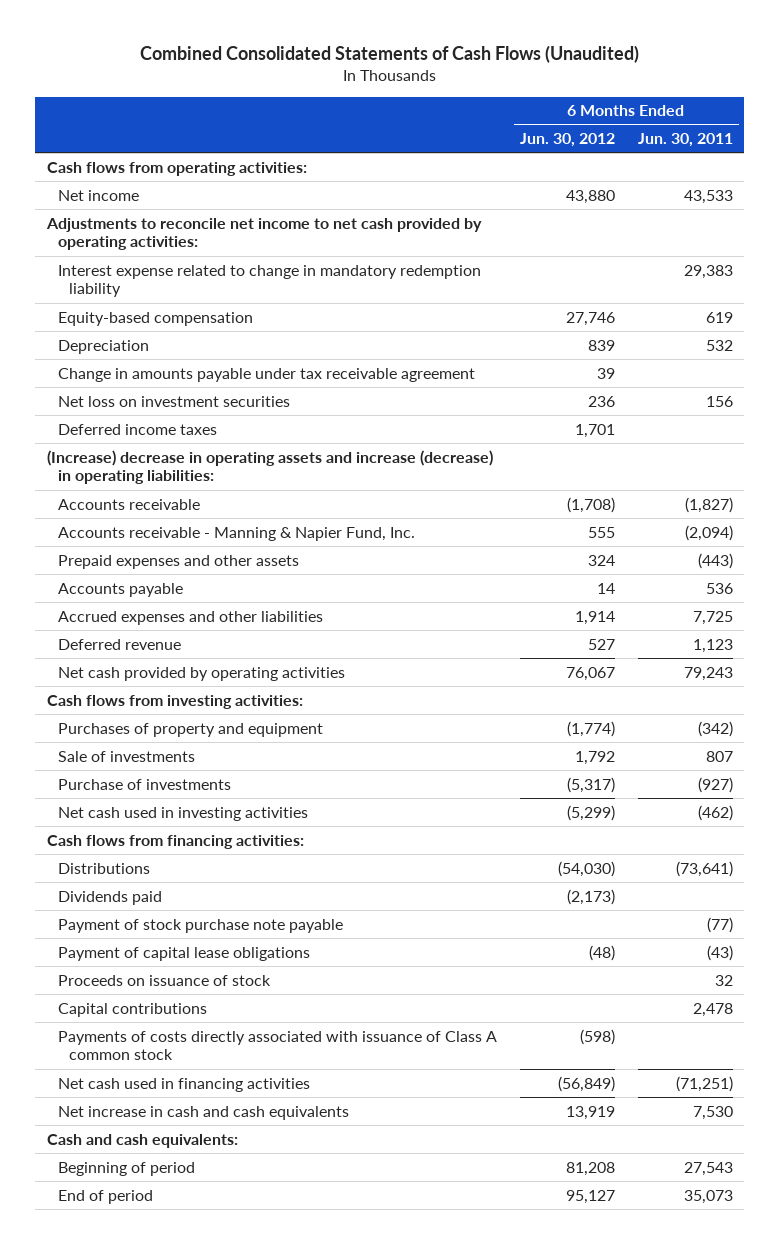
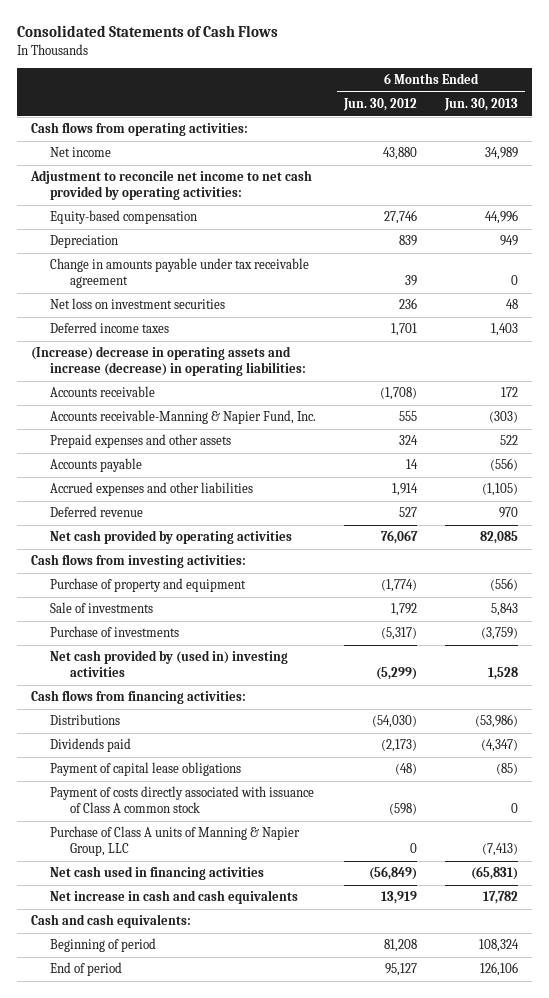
[139,44,639,63] Combined Consolidated Statements of Cash Flows (Unaudited) -> [17,25,279,38] Consolidated Statements of Cash Flows
[637,132,733,147] Jun. 30, 2011 -> none
none -> [443,98,518,112] Jun. 30, 2013
[58,264,482,298] Interest expense related to change in mandatory redemption liability -> none
[45,217,482,251] Adjustments to reconcile net income to net cash provided by operating activities: -> [29,170,312,201] Adjustment to reconcile net income to net cash provided by operating activities:
[58,526,416,541] Accounts receivable - Manning & Napier Fund, Inc. -> [50,410,317,425] Accounts receivable-Manning & Napier Fund, Inc.
[58,722,324,737] Purchases of property and equipment -> [50,578,247,593] Purchase of property and equipment
[58,806,309,821] Net cash used in investing activities -> [50,650,289,678] Net cash provided by (used in) investing activities
[58,918,344,933] Payment of stock purchase note payable -> none
[58,974,272,986] Proceeds on issuance of stock -> none
[58,1002,208,1017] Capital contributions -> none
[58,1030,498,1061] Payments of costs directly associated with issuance of Class A common stock -> [50,786,315,814] Payment of costs directly associated with issuance of Class A common stock
none -> [50,826,301,857] Purchase of Class A units of Manning & Napier Group, LLC

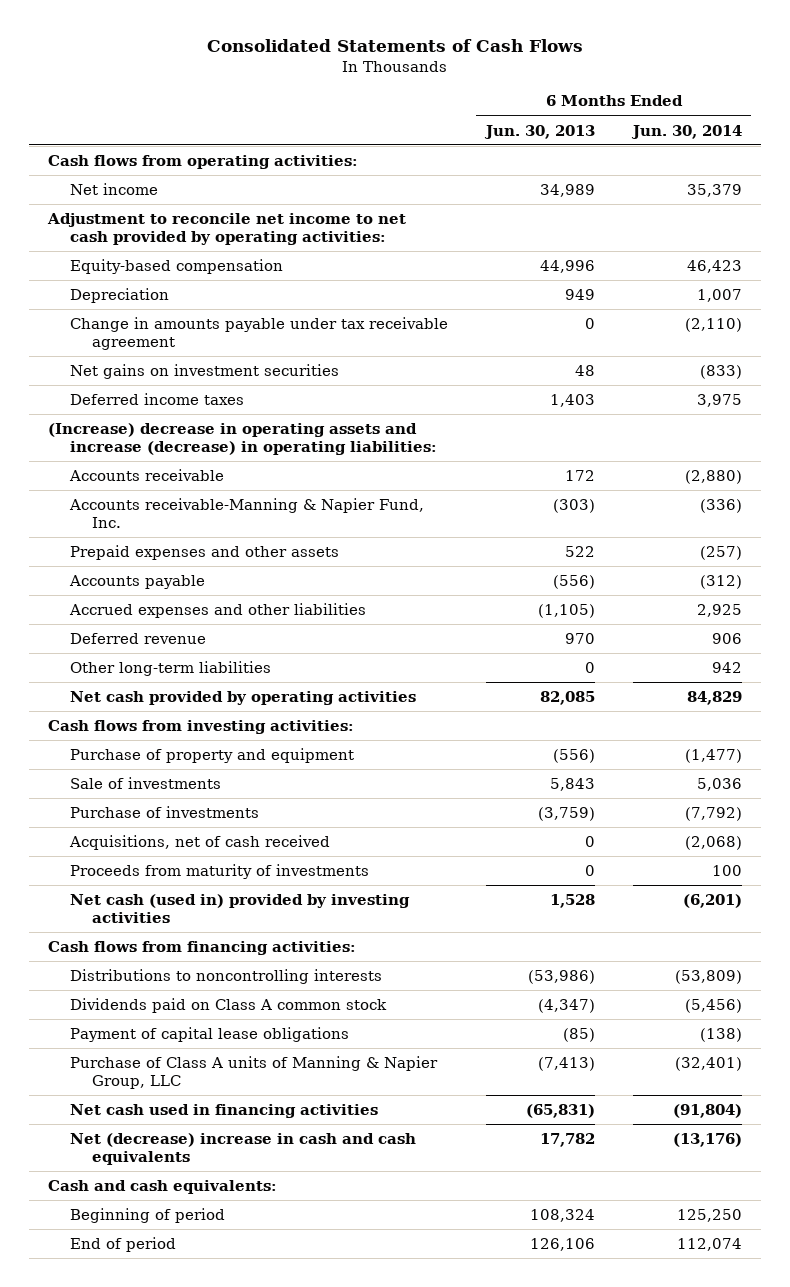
[343,98,418,112] Jun. 30, 2012 -> none
none -> [630,124,742,139] Jun. 30, 2014
[50,298,226,310] Net loss on investment securities -> [69,363,339,379] Net gains on investment securities
none -> [69,660,271,676] Other long-term liabilities
none -> [68,834,330,850] Acquisitions, net of cash received
none -> [69,863,369,879] Proceeds from maturity of investments
[50,650,289,678] Net cash provided by (used in) investing activities -> [69,893,410,923] Net cash (used in) provided by investing activities
[50,714,121,726] Distributions -> [69,968,382,984] Distributions to noncontrolling interests
[50,738,132,753] Dividends paid -> [69,997,387,1013] Dividends paid on Class A common stock
[50,786,315,814] Payment of costs directly associated with issuance of Class A common stock -> none
[50,890,299,905] Net increase in cash and cash equivalents -> [69,1132,416,1165] Net (decrease) increase in cash and cash equivalents

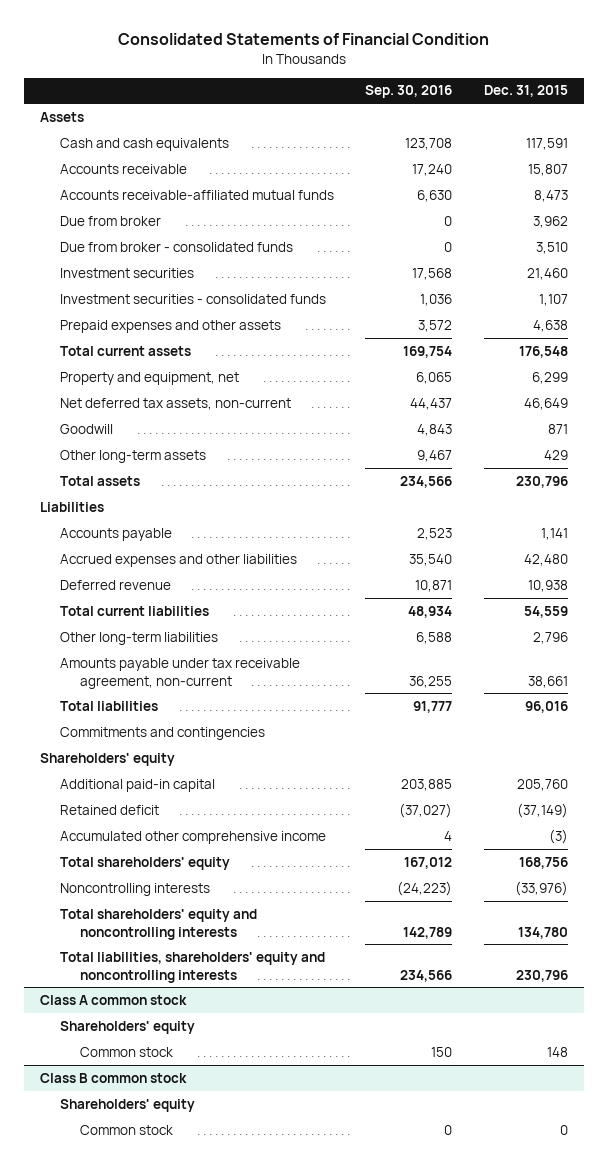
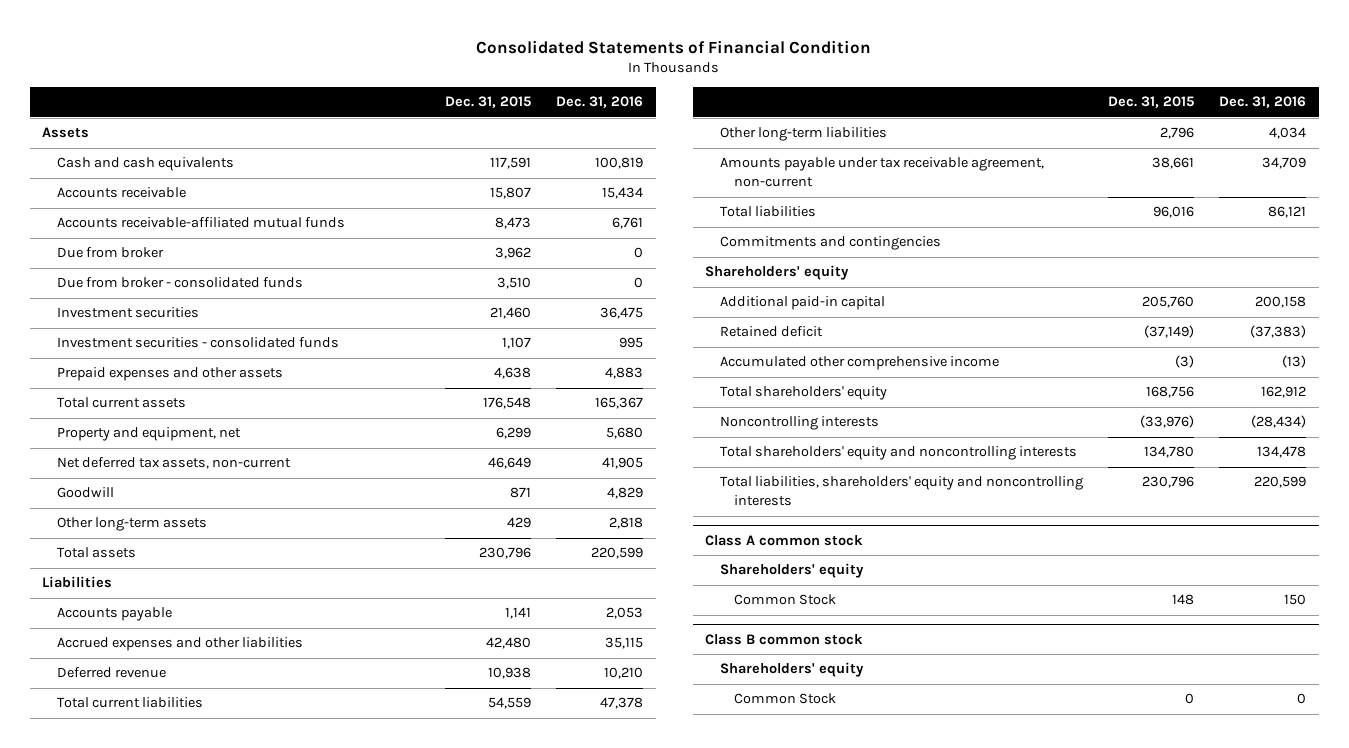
[365,85,453,99] Sep. 30, 2016 -> none
none -> [556,96,644,109] Dec. 31, 2016
[79,1046,173,1057] Common stock -> [734,594,837,606] Common Stock
[79,1124,173,1135] Common stock -> [734,693,837,705] Common Stock

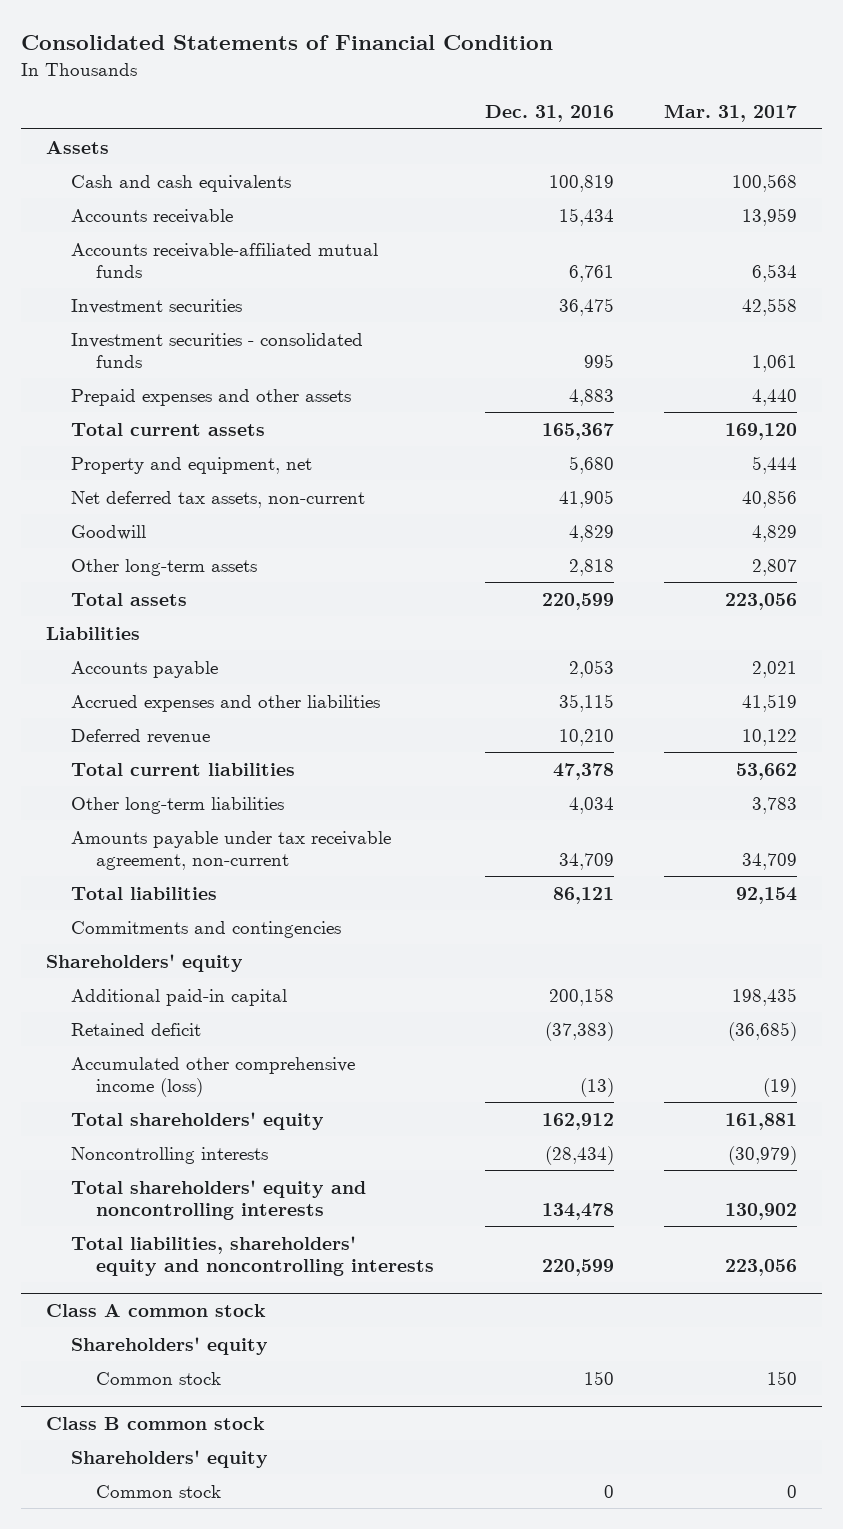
[445,96,532,109] Dec. 31, 2015 -> none
none -> [664,104,798,123] Mar. 31, 2017
[57,247,165,259] Due from broker -> none
[57,277,304,289] Due from broker - consolidated funds -> none
[719,356,999,371] Accumulated other comprehensive income -> [71,1056,356,1097] Accumulated other comprehensive income (loss)
[734,594,837,606] Common Stock -> [96,1371,222,1385] Common stock
[734,693,837,705] Common Stock -> [96,1484,222,1498] Common stock

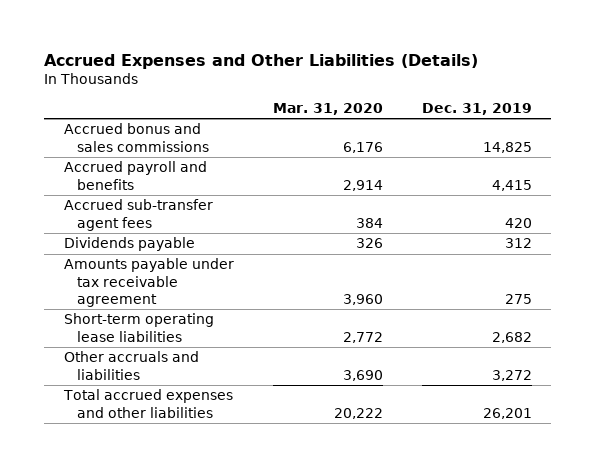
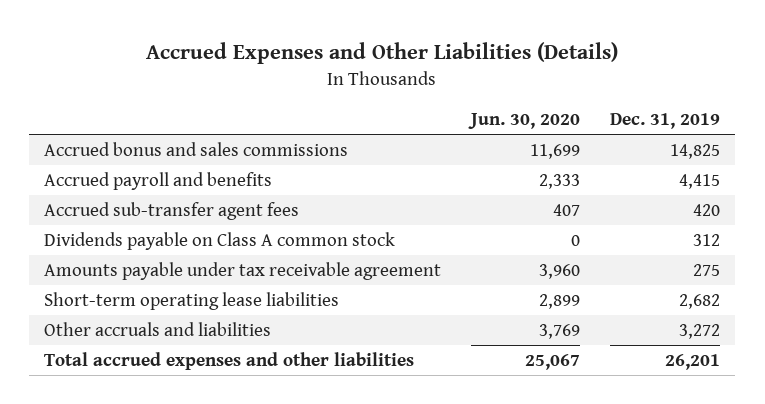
[272,103,383,116] Mar. 31, 2020 -> none
none -> [468,113,581,130] Jun. 30, 2020
[63,237,195,252] Dividends payable -> [44,231,396,250] Dividends payable on Class A common stock

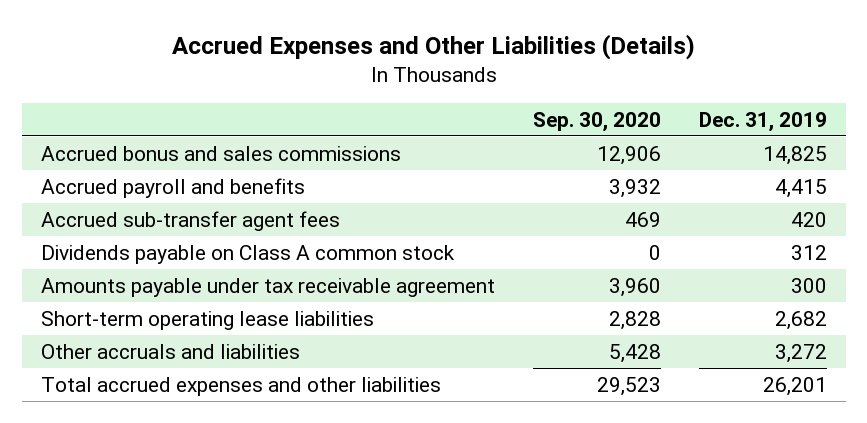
[468,113,581,130] Jun. 30, 2020 -> none
none -> [532,111,661,132] Sep. 30, 2020
[693,263,721,276] 275 -> [790,277,827,293] 300

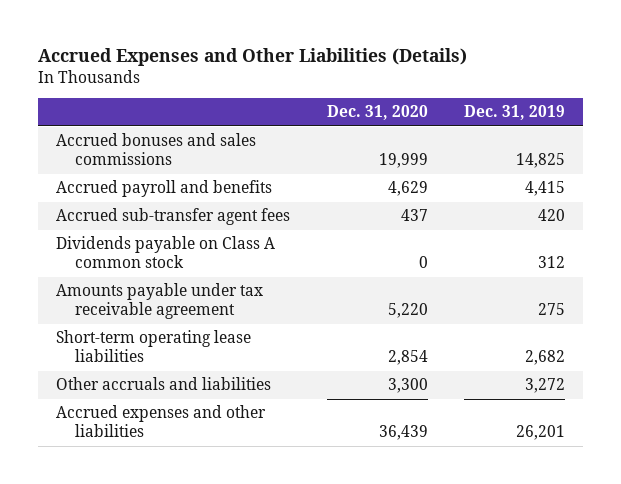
[532,111,661,132] Sep. 30, 2020 -> none
none -> [326,105,428,121] Dec. 31, 2020
[40,145,401,161] Accrued bonus and sales commissions -> [56,133,257,166] Accrued bonuses and sales commissions
[790,277,827,293] 300 -> [537,303,565,316] 275
[40,376,441,396] Total accrued expenses and other liabilities -> [56,405,267,438] Accrued expenses and other liabilities

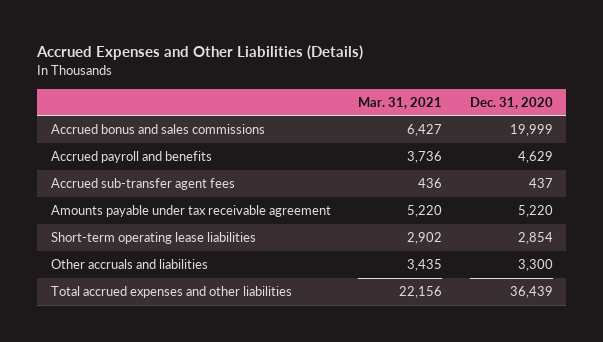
[463,105,565,121] Dec. 31, 2019 -> none
none -> [358,96,443,109] Mar. 31, 2021
[56,133,257,166] Accrued bonuses and sales commissions -> [50,124,265,135] Accrued bonus and sales commissions
[56,236,276,269] Dividends payable on Class A common stock -> none
[56,405,267,438] Accrued expenses and other liabilities -> [50,286,292,299] Total accrued expenses and other liabilities

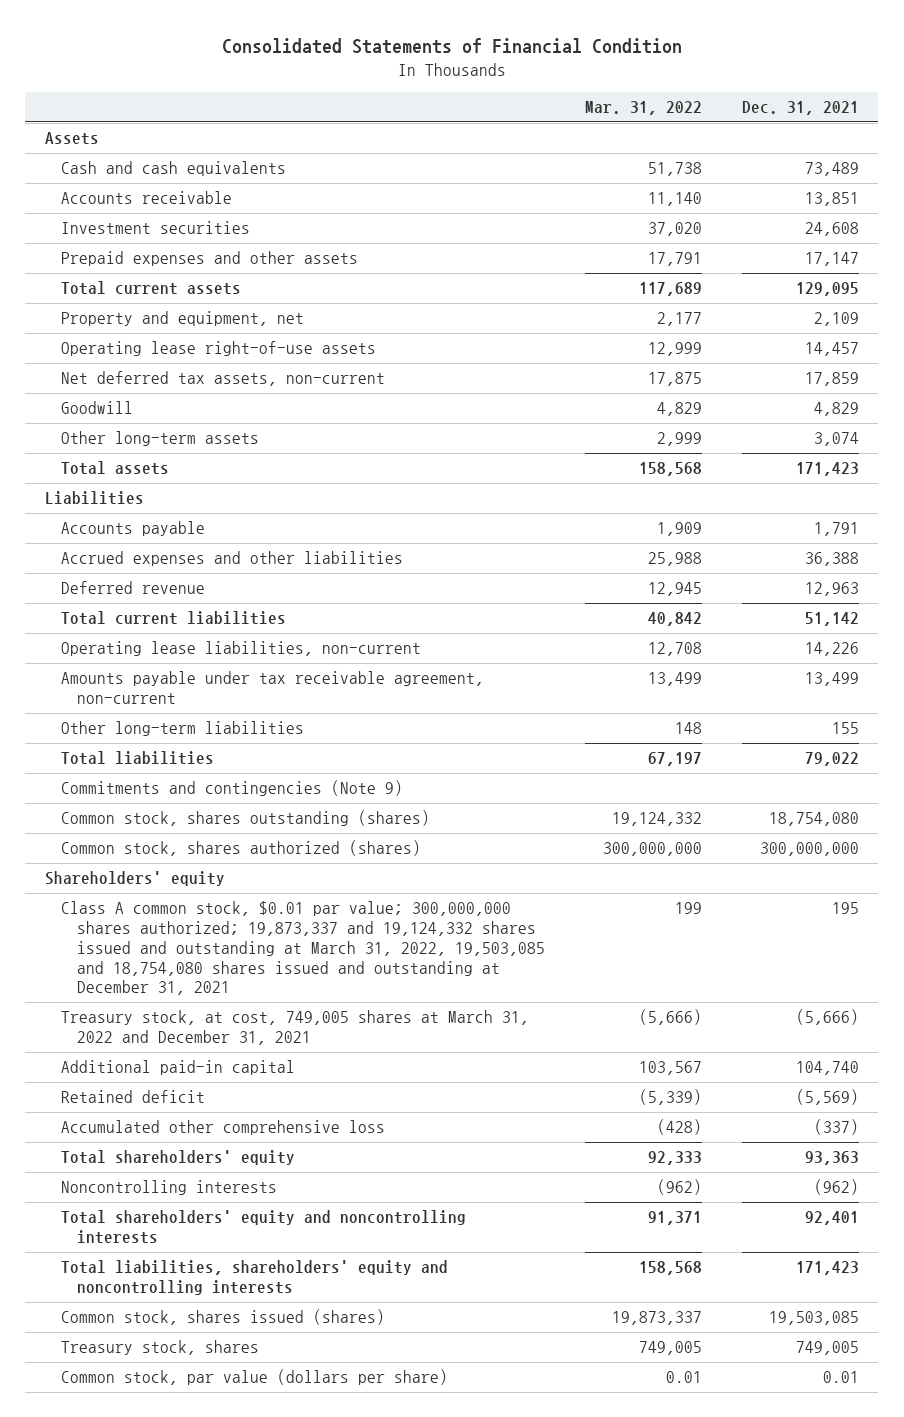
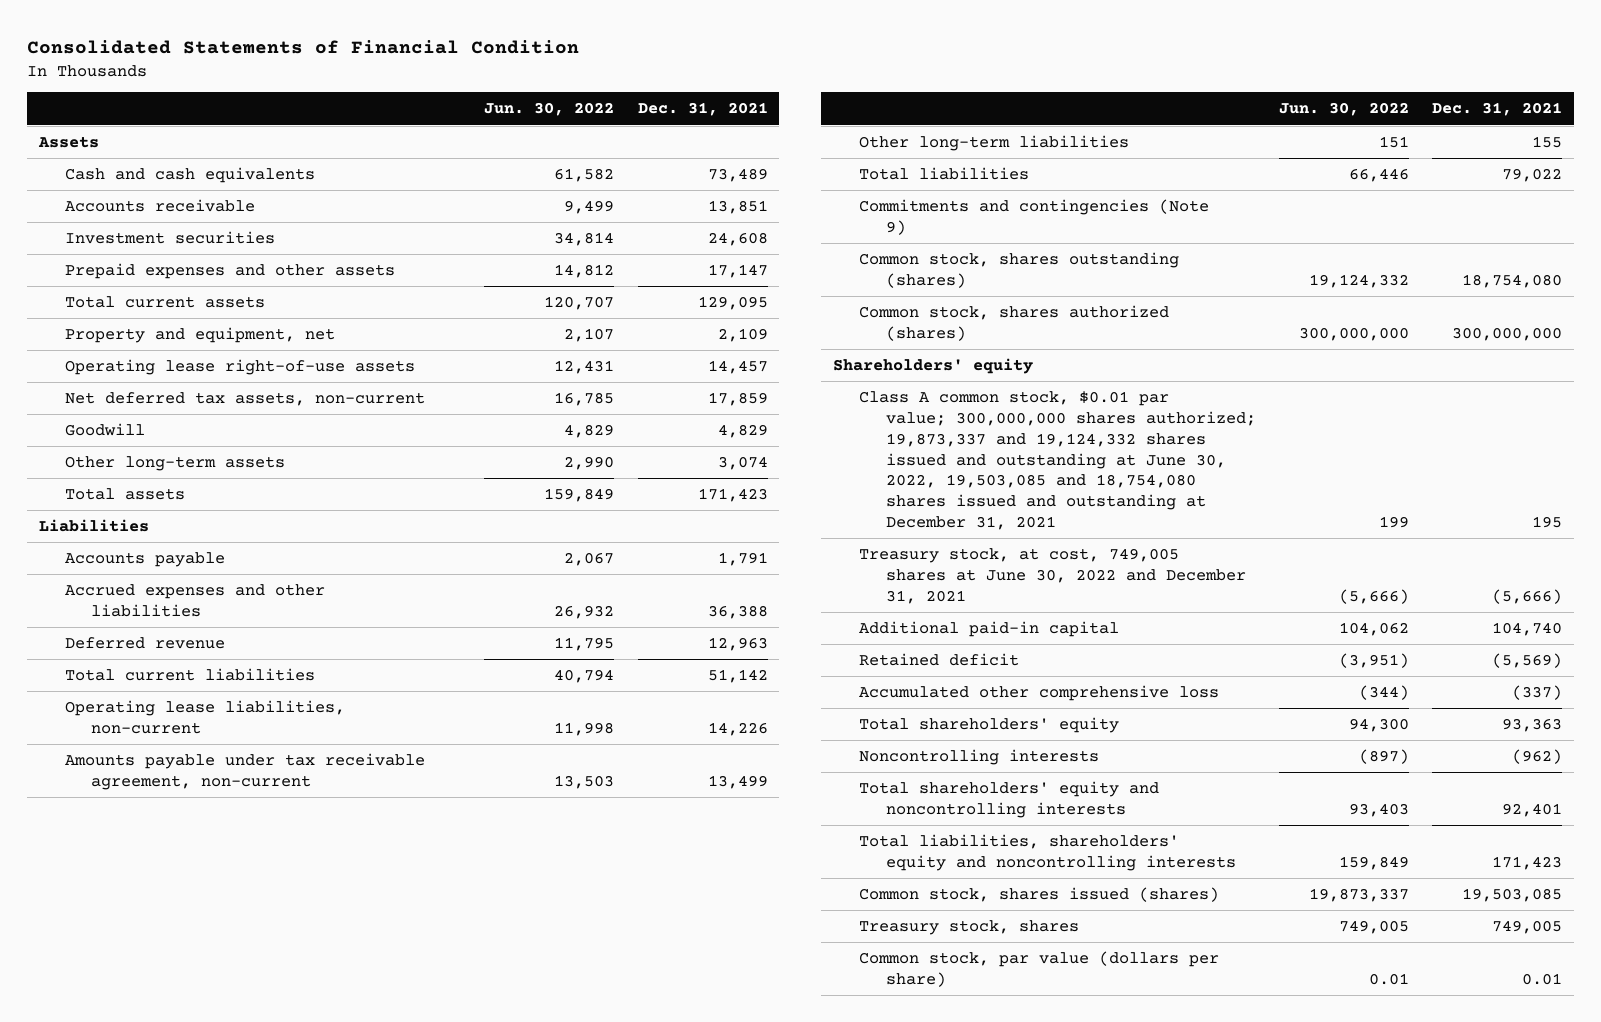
[584,101,702,116] Mar. 31, 2022 -> none
none -> [484,102,615,117] Jun. 30, 2022
[61,901,546,996] Class A common stock, $0.01 par value; 300,000,000 shares authorized; 19,873,337 and 19,124,332 shares issued and outstanding at March 31, 2022, 19,503,085 and 18,754,080 shares issued and outstanding at December 31, 2021 -> [859,390,1256,531] Class A common stock, $0.01 par value; 300,000,000 shares authorized; 19,873,337 and 19,124,332 shares issued and outstanding at June 30, 2022, 19,503,085 and 18,754,080 shares issued and outstanding at December 31, 2021
[61,1010,530,1046] Treasury stock, at cost, 749,005 shares at March 31, 2022 and December 31, 2021 -> [859,547,1246,604] Treasury stock, at cost, 749,005 shares at June 30, 2022 and December 31, 2021

